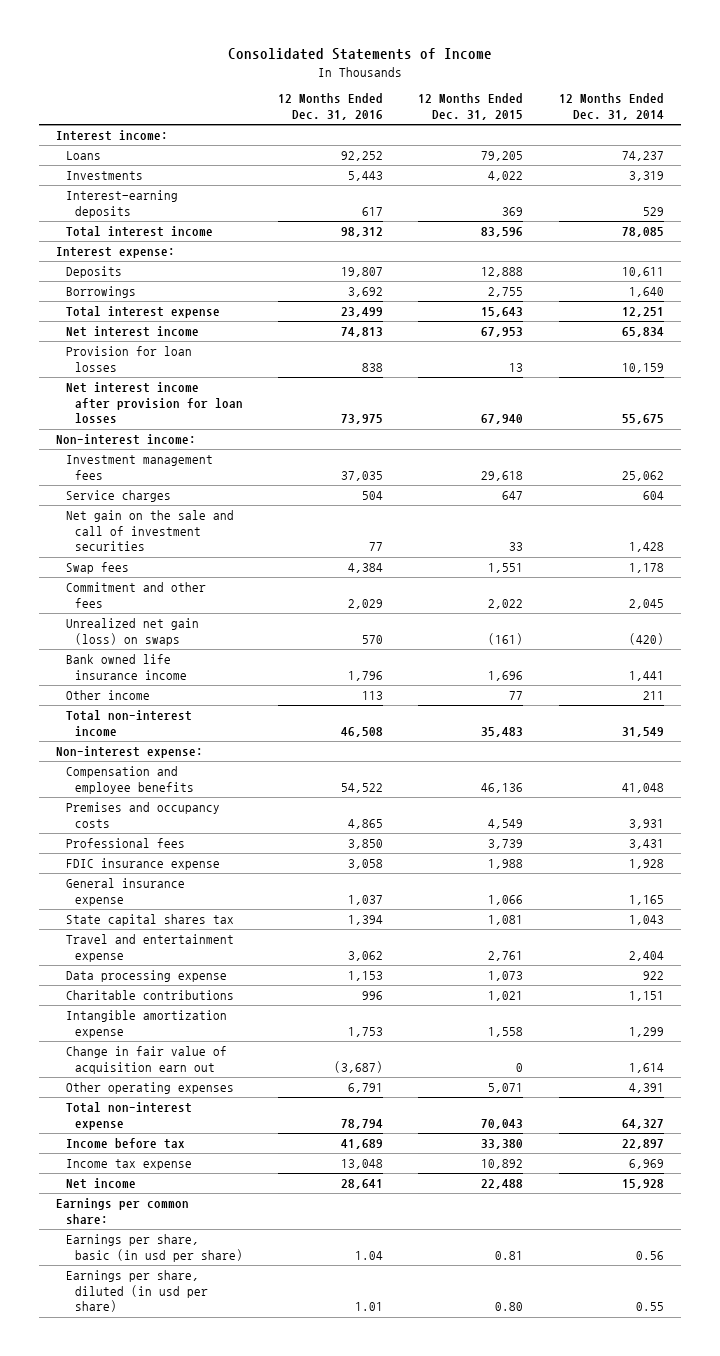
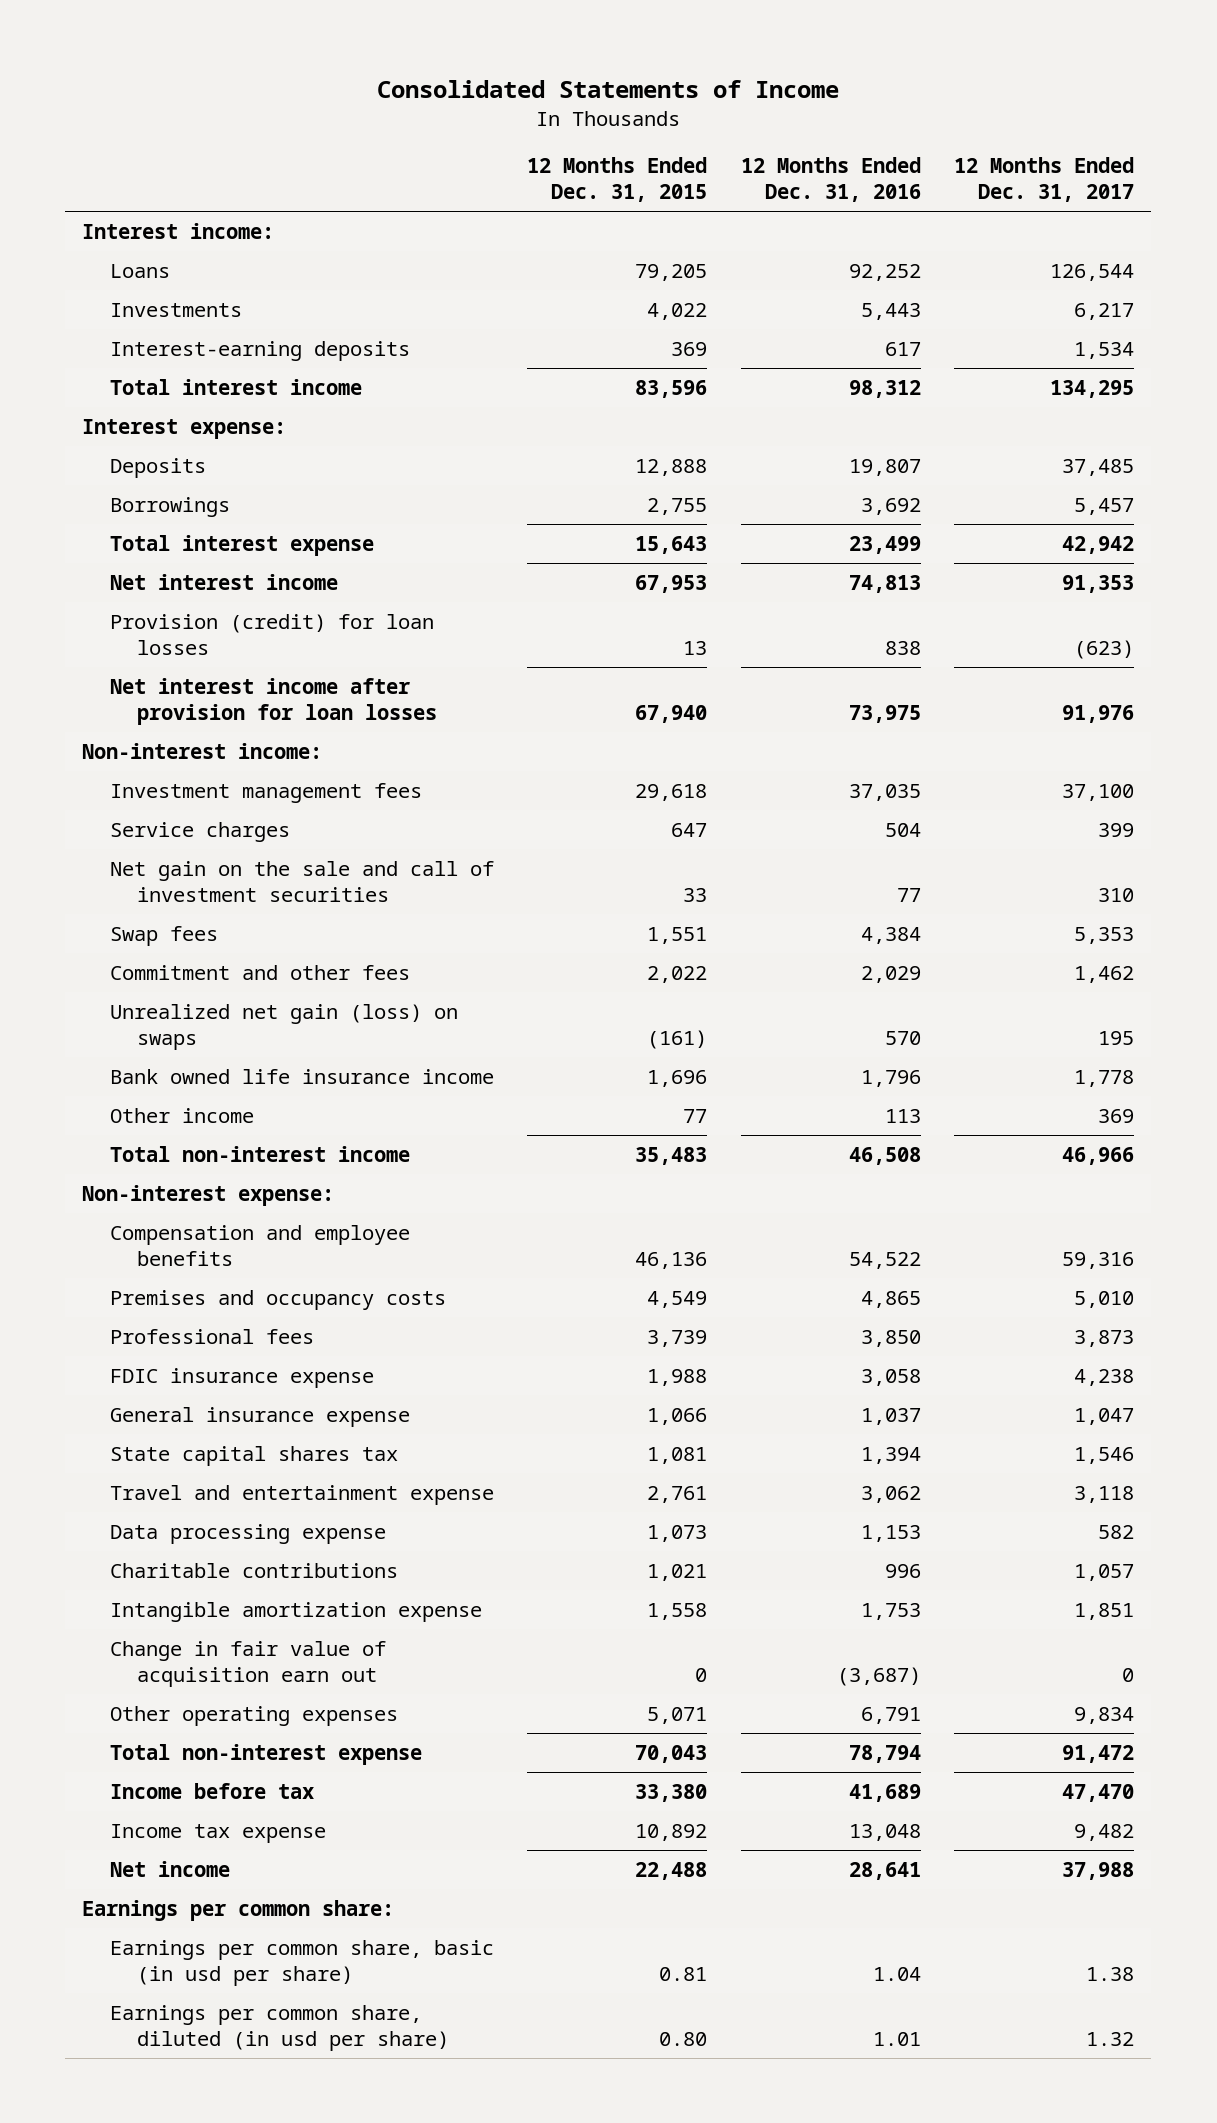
[558,93,664,121] 12 Months Ended Dec. 31, 2014 -> none
none -> [954,157,1135,203] 12 Months Ended Dec. 31, 2017
[65,346,192,372] Provision for loan losses -> [109,614,434,655] Provision (credit) for loan losses
[65,1234,243,1262] Earnings per share, basic (in usd per share) -> [109,1940,494,1986] Earnings per common share, basic (in usd per share)
[65,1270,208,1313] Earnings per share, diluted (in usd per share) -> [109,2005,450,2051] Earnings per common share, diluted (in usd per share)

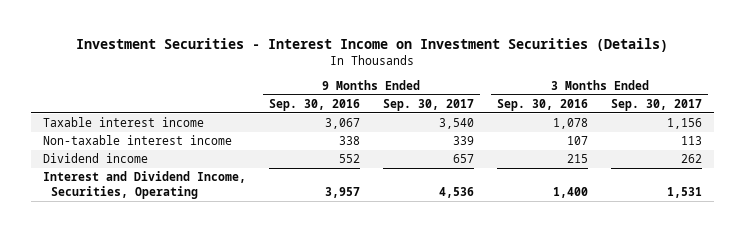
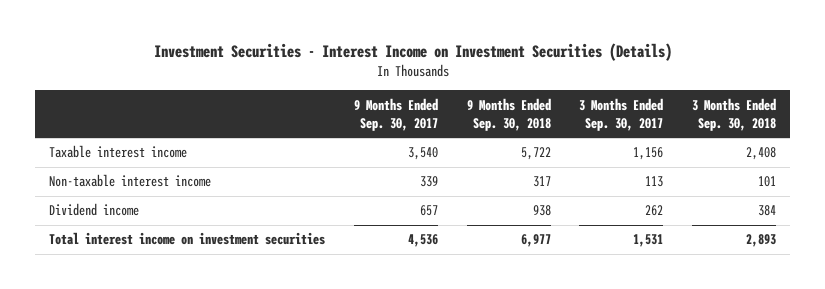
[268,98,360,111] Sep. 30, 2016 -> none
[497,98,589,111] Sep. 30, 2016 -> none
none -> [466,97,551,131] 9 Months Ended Sep. 30, 2018
none -> [691,97,776,131] 3 Months Ended Sep. 30, 2018
[42,171,246,199] Interest and Dividend Income, Securities, Operating -> [49,232,326,246] Total interest income on investment securities

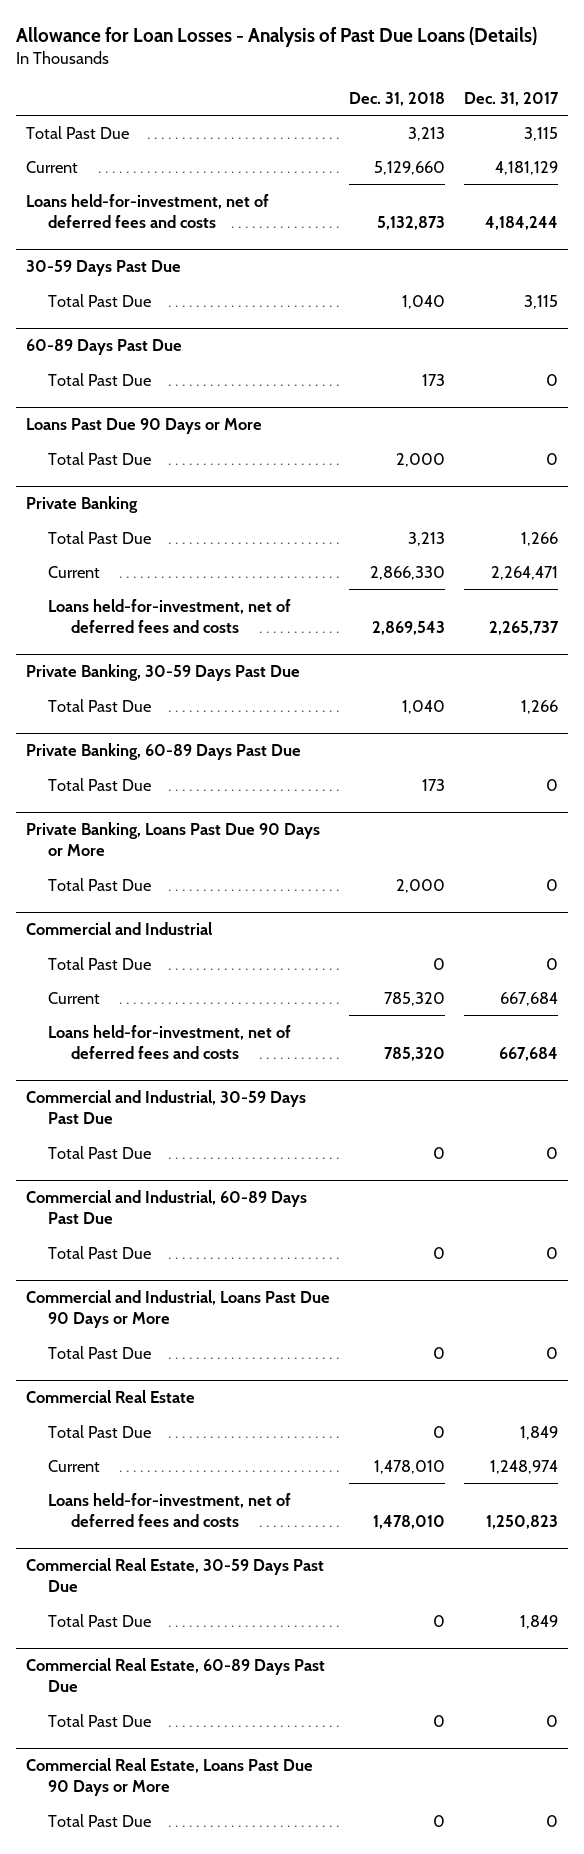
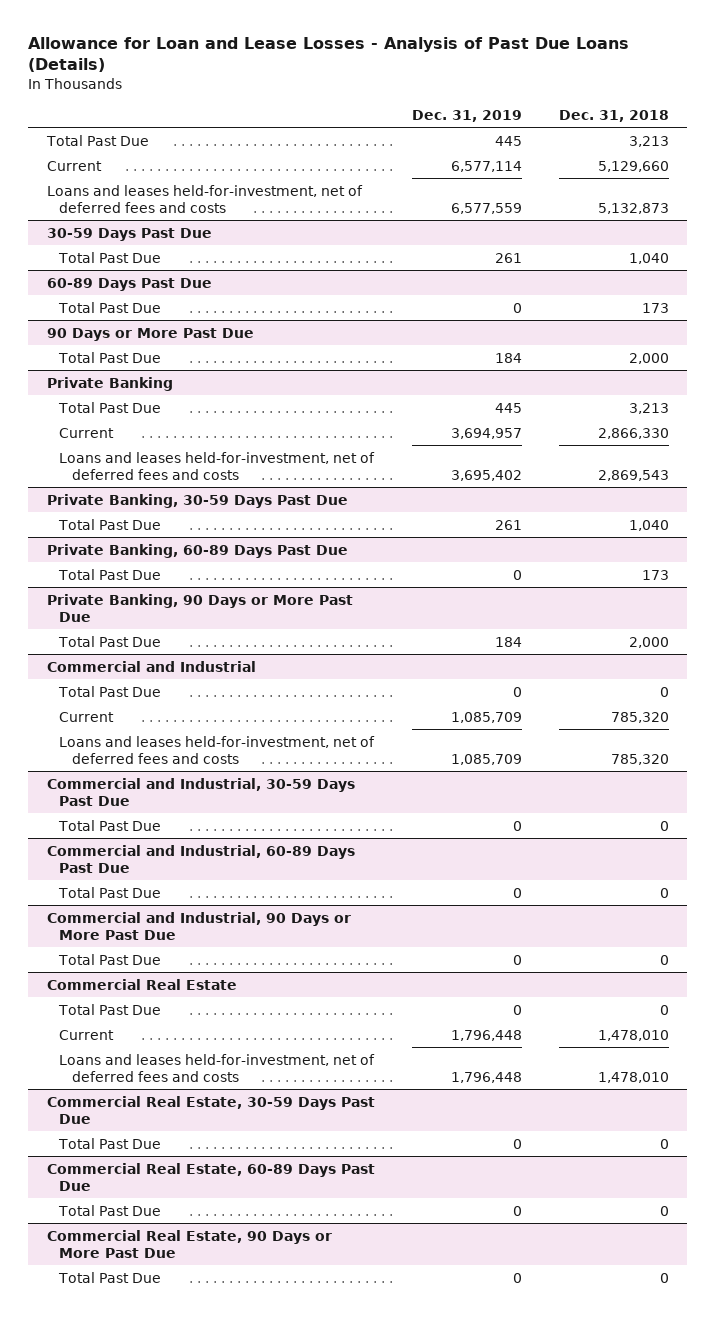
[15,26,537,47] Allowance for Loan Losses - Analysis of Past Due Loans (Details) -> [28,37,630,73] Allowance for Loan and Lease Losses - Analysis of Past Due Loans (Details)
[464,91,560,106] Dec. 31, 2017 -> none
none -> [411,109,522,122] Dec. 31, 2019
[25,193,269,228] Loans held-for-investment, net of deferred fees and costs -> [46,184,363,213] Loans and leases held-for-investment, net of deferred fees and costs
[25,418,262,435] Loans Past Due 90 Days or More -> [46,327,254,341] 90 Days or More Past Due
[48,598,292,633] Loans held-for-investment, net of deferred fees and costs -> [59,451,376,480] Loans and leases held-for-investment, net of deferred fees and costs
[25,822,320,857] Private Banking, Loans Past Due 90 Days or More -> [46,593,353,622] Private Banking, 90 Days or More Past Due
[48,1024,292,1059] Loans held-for-investment, net of deferred fees and costs -> [59,735,376,764] Loans and leases held-for-investment, net of deferred fees and costs
[25,1290,330,1329] Commercial and Industrial, Loans Past Due 90 Days or More -> [46,911,351,940] Commercial and Industrial, 90 Days or More Past Due
[48,1492,292,1527] Loans held-for-investment, net of deferred fees and costs -> [59,1053,376,1082] Loans and leases held-for-investment, net of deferred fees and costs
[25,1758,313,1797] Commercial Real Estate, Loans Past Due 90 Days or More -> [46,1229,332,1258] Commercial Real Estate, 90 Days or More Past Due

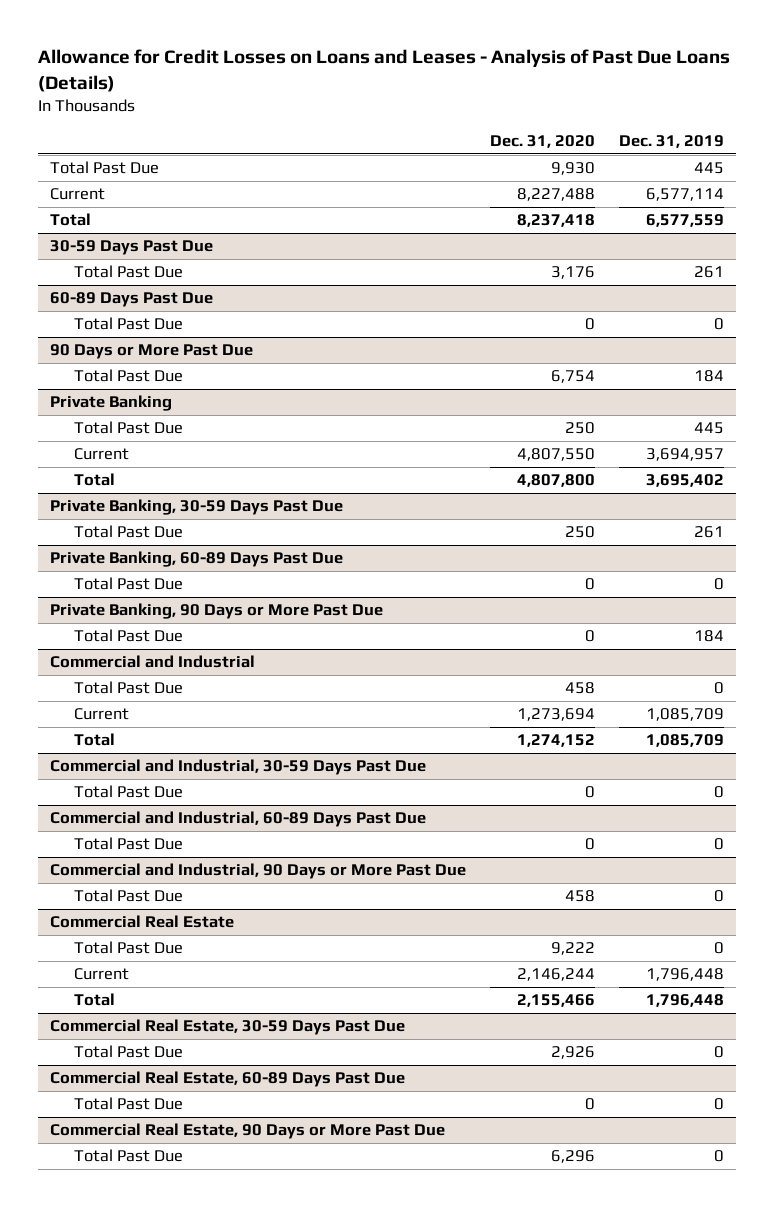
[28,37,630,73] Allowance for Loan and Lease Losses - Analysis of Past Due Loans (Details) -> [37,49,730,93] Allowance for Credit Losses on Loans and Leases - Analysis of Past Due Loans (Details)
[558,109,669,122] Dec. 31, 2018 -> none
none -> [490,135,596,149] Dec. 31, 2020
[46,184,363,213] Loans and leases held-for-investment, net of deferred fees and costs -> [49,213,91,227] Total
[59,451,376,480] Loans and leases held-for-investment, net of deferred fees and costs -> [73,473,115,487] Total
[59,735,376,764] Loans and leases held-for-investment, net of deferred fees and costs -> [73,733,115,747] Total
[59,1053,376,1082] Loans and leases held-for-investment, net of deferred fees and costs -> [73,993,115,1007] Total

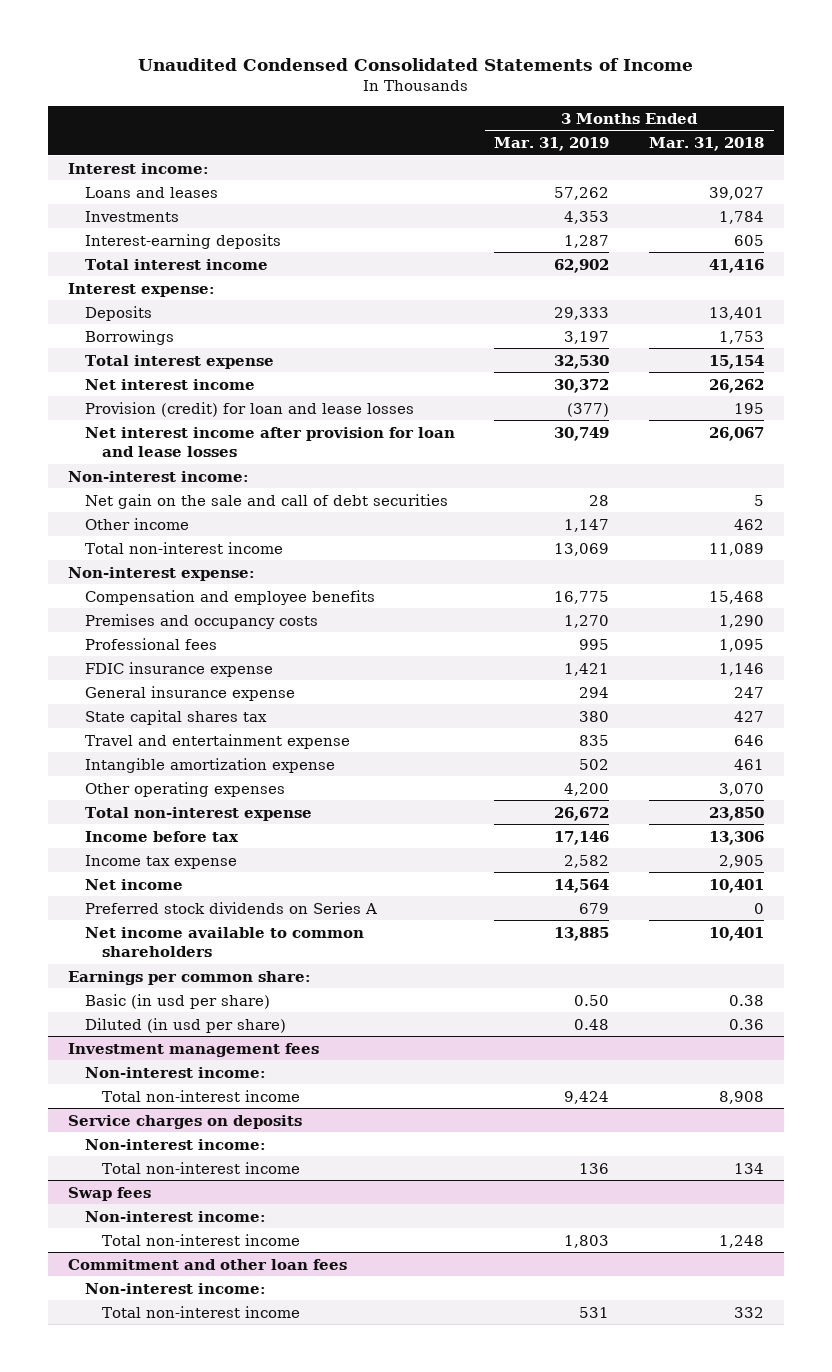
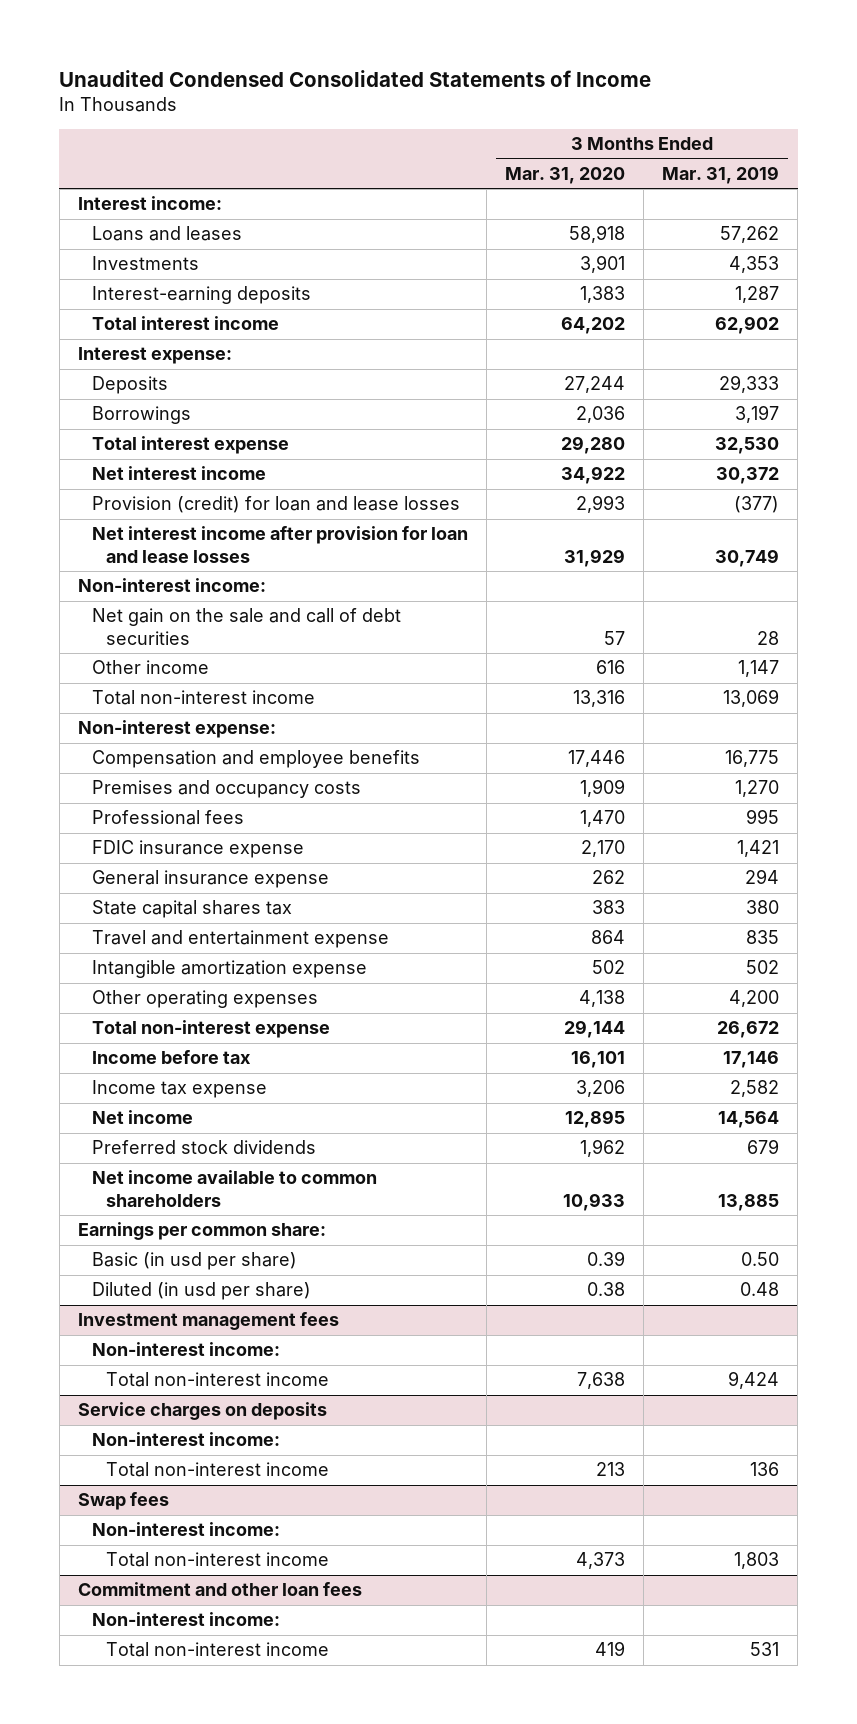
[649,137,765,152] Mar. 31, 2018 -> none
none -> [504,166,625,184] Mar. 31, 2020
[84,901,377,914] Preferred stock dividends on Series A -> [91,1140,316,1155] Preferred stock dividends

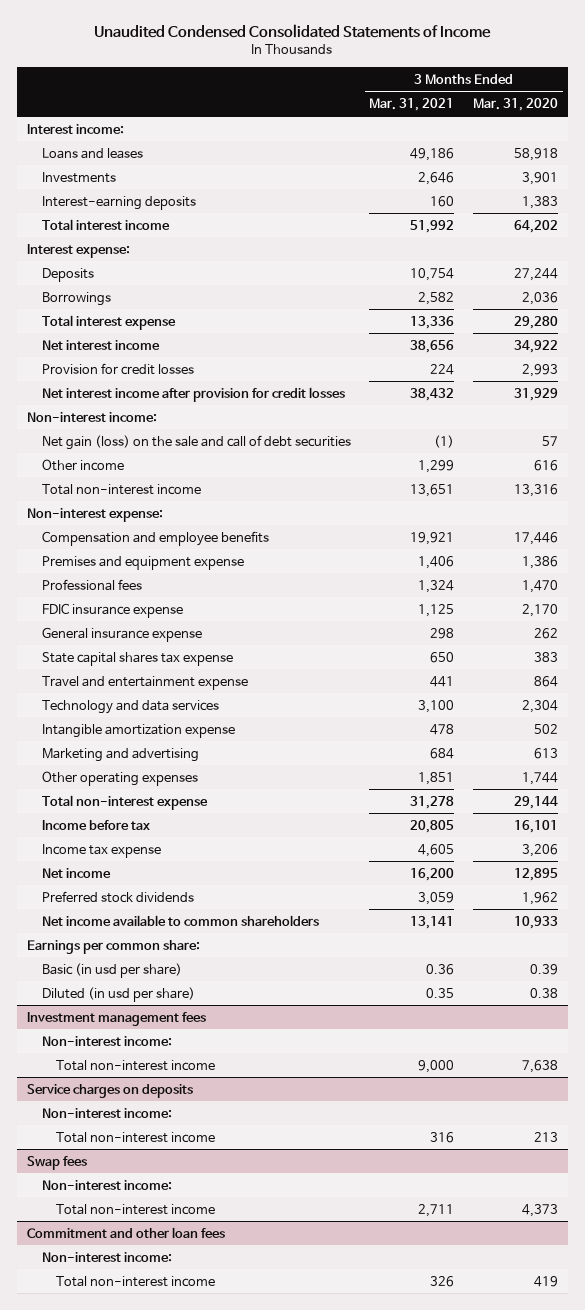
[662,165,780,184] Mar. 31, 2019 -> none
none -> [369,98,455,112] Mar. 31, 2021
[91,496,460,514] Provision (credit) for loan and lease losses -> [41,362,194,375] Provision for credit losses
[91,526,468,564] Net interest income after provision for loan and lease losses -> [41,386,345,402] Net interest income after provision for credit losses
[91,608,401,646] Net gain on the sale and call of debt securities -> [41,434,351,450] Net gain (loss) on the sale and call of debt securities
[91,780,361,799] Premises and occupancy costs -> [41,555,244,570] Premises and equipment expense
[579,779,625,798] 1,909 -> [522,555,559,569] 1,386
[91,900,292,919] State capital shares tax -> [41,651,233,666] State capital shares tax expense
none -> [41,699,219,714] Technology and data services
none -> [41,747,199,762] Marketing and advertising
[578,990,625,1008] 4,138 -> [522,771,559,785] 1,744

